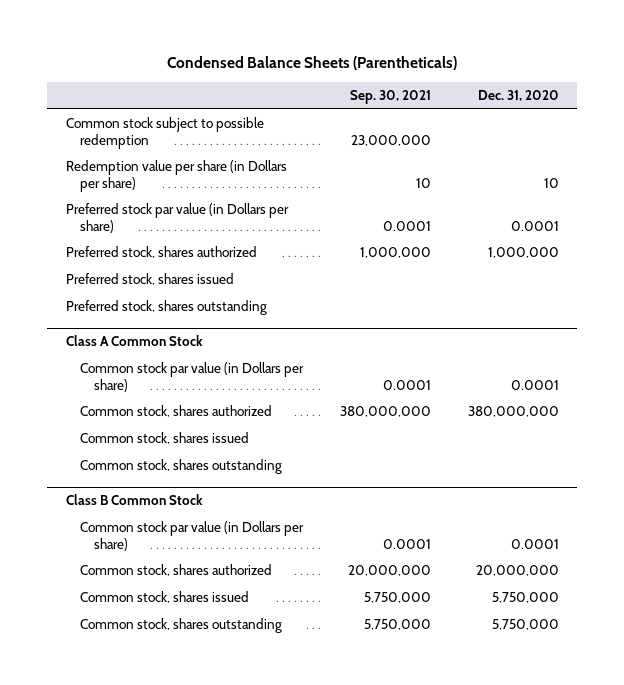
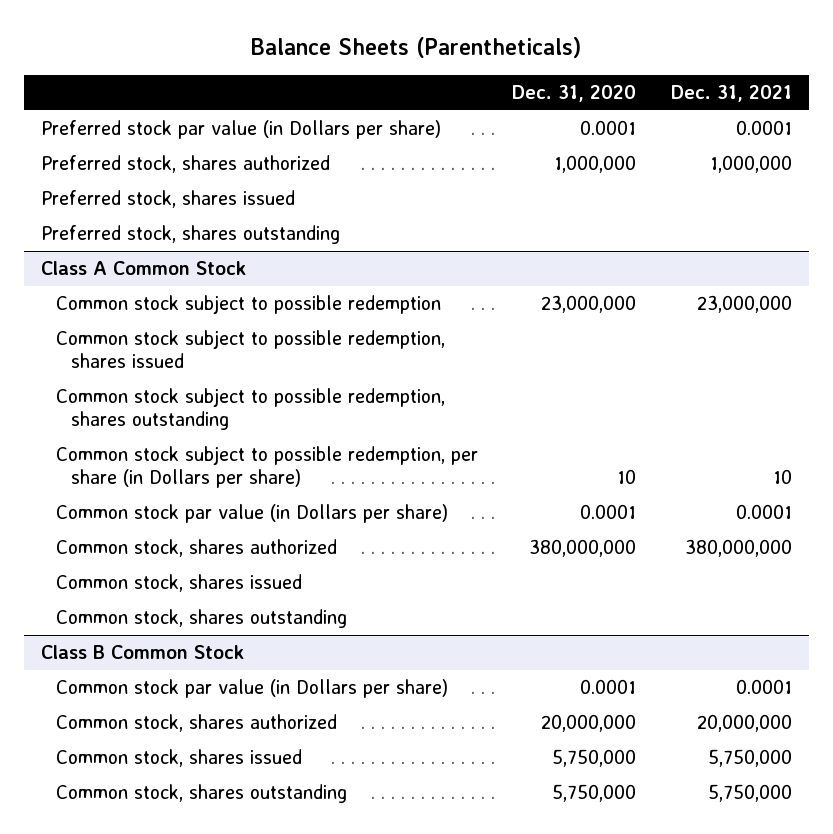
[167,56,458,71] Condensed Balance Sheets (Parentheticals) -> [251,36,582,58] Balance Sheets (Parentheticals)
[349,90,431,105] Sep. 30, 2021 -> none
none -> [670,85,792,103] Dec. 31, 2021
[65,117,264,149] Common stock subject to possible redemption -> none
[65,160,287,192] Redemption value per share (in Dollars per share) -> none
none -> [55,295,441,315] Common stock subject to possible redemption
none -> [55,330,445,369] Common stock subject to possible redemption, shares issued
none -> [55,388,445,431] Common stock subject to possible redemption, shares outstanding
none -> [55,446,478,489] Common stock subject to possible redemption, per share (in Dollars per share)

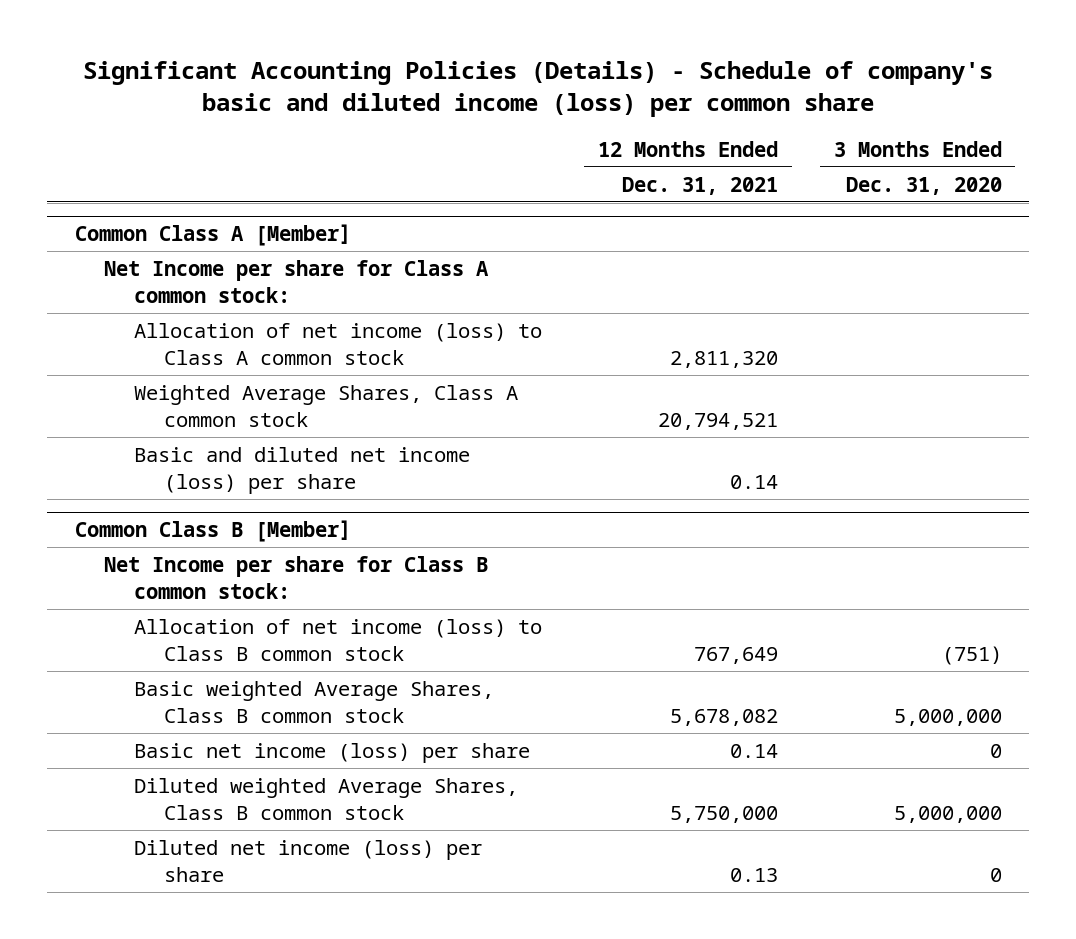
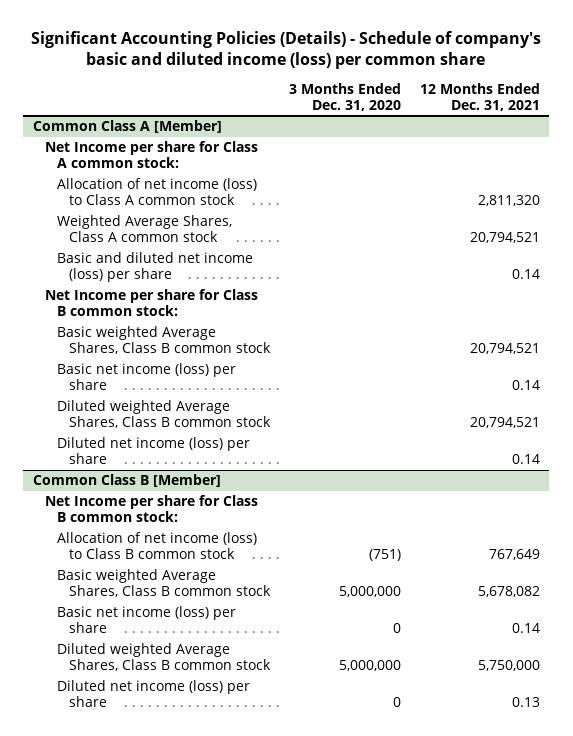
none -> [45,289,259,317] Net Income per share for Class B common stock:
none -> [57,326,272,355] Basic weighted Average Shares, Class B common stock
none -> [57,363,237,391] Basic net income (loss) per share
none -> [57,400,272,429] Diluted weighted Average Shares, Class B common stock
none -> [57,437,251,465] Diluted net income (loss) per share

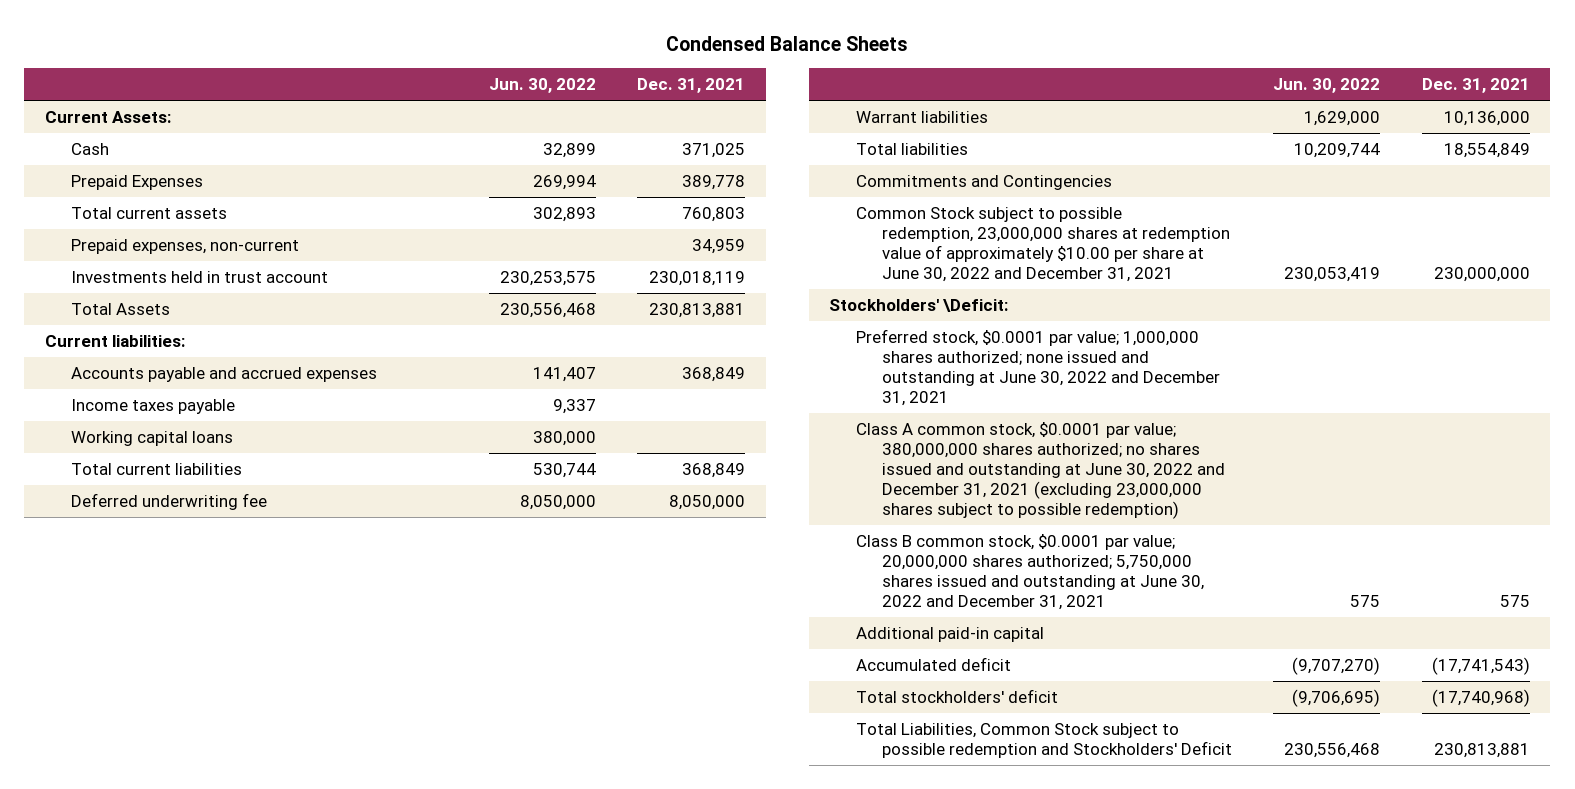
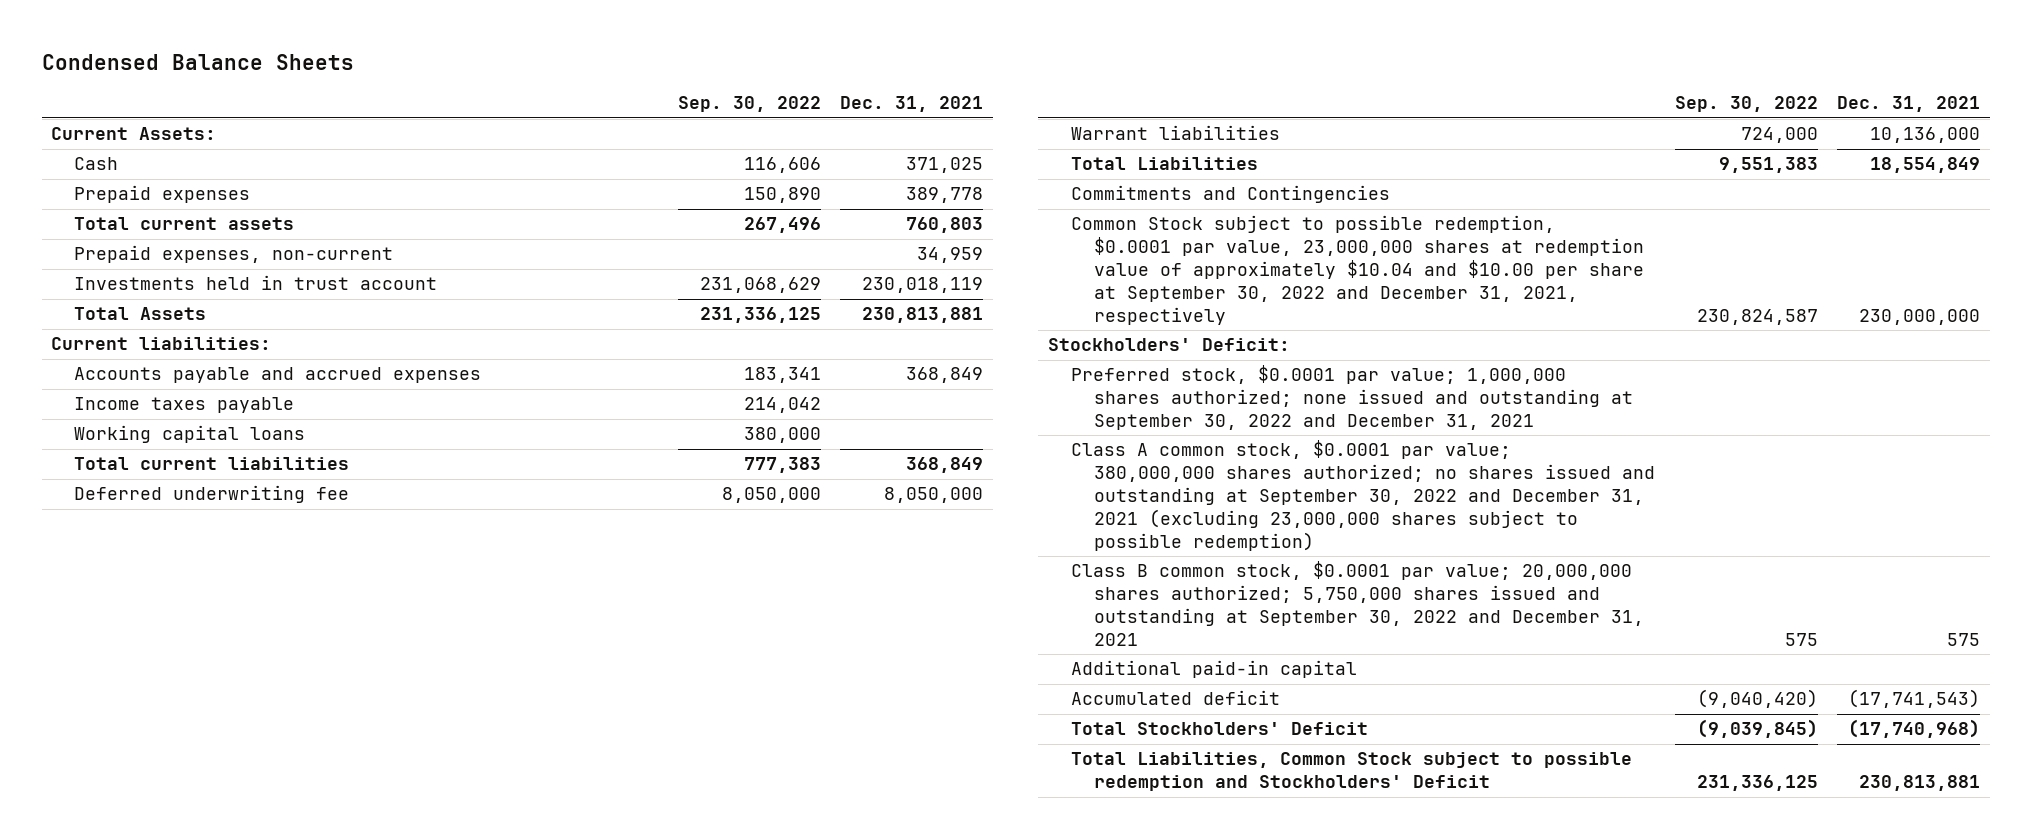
[488,78,596,94] Jun. 30, 2022 -> none
none -> [677,96,821,113] Sep. 30, 2022
[71,175,204,191] Prepaid Expenses -> [74,185,251,204] Prepaid expenses
[855,143,968,156] Total liabilities -> [1071,157,1259,171] Total Liabilities
[855,207,1231,282] Common Stock subject to possible redemption, 23,000,000 shares at redemption value of approximately $10.00 per share at June 30, 2022 and December 31, 2021 -> [1071,215,1645,325] Common Stock subject to possible redemption, $0.0001 par value, 23,000,000 shares at redemption value of approximately $10.04 and $10.00 per share at September 30, 2022 and December 31, 2021, respectively
[829,299,1009,313] Stockholders' \Deficit: -> [1048,338,1291,352] Stockholders' Deficit:
[855,329,1221,406] Preferred stock, $0.0001 par value; 1,000,000 shares authorized; none issued and outstanding at June 30, 2022 and December 31, 2021 -> [1071,365,1634,431] Preferred stock, $0.0001 par value; 1,000,000 shares authorized; none issued and outstanding at September 30, 2022 and December 31, 2021
[855,422,1226,519] Class A common stock, $0.0001 par value; 380,000,000 shares authorized; no shares issued and outstanding at June 30, 2022 and December 31, 2021 (excluding 23,000,000 shares subject to possible redemption) -> [1071,440,1656,551] Class A common stock, $0.0001 par value; 380,000,000 shares authorized; no shares issued and outstanding at September 30, 2022 and December 31, 2021 (excluding 23,000,000 shares subject to possible redemption)
[855,534,1205,610] Class B common stock, $0.0001 par value; 20,000,000 shares authorized; 5,750,000 shares issued and outstanding at June 30, 2022 and December 31, 2021 -> [1071,561,1645,646] Class B common stock, $0.0001 par value; 20,000,000 shares authorized; 5,750,000 shares issued and outstanding at September 30, 2022 and December 31, 2021
[855,689,1058,704] Total stockholders' deficit -> [1071,722,1369,736] Total Stockholders' Deficit

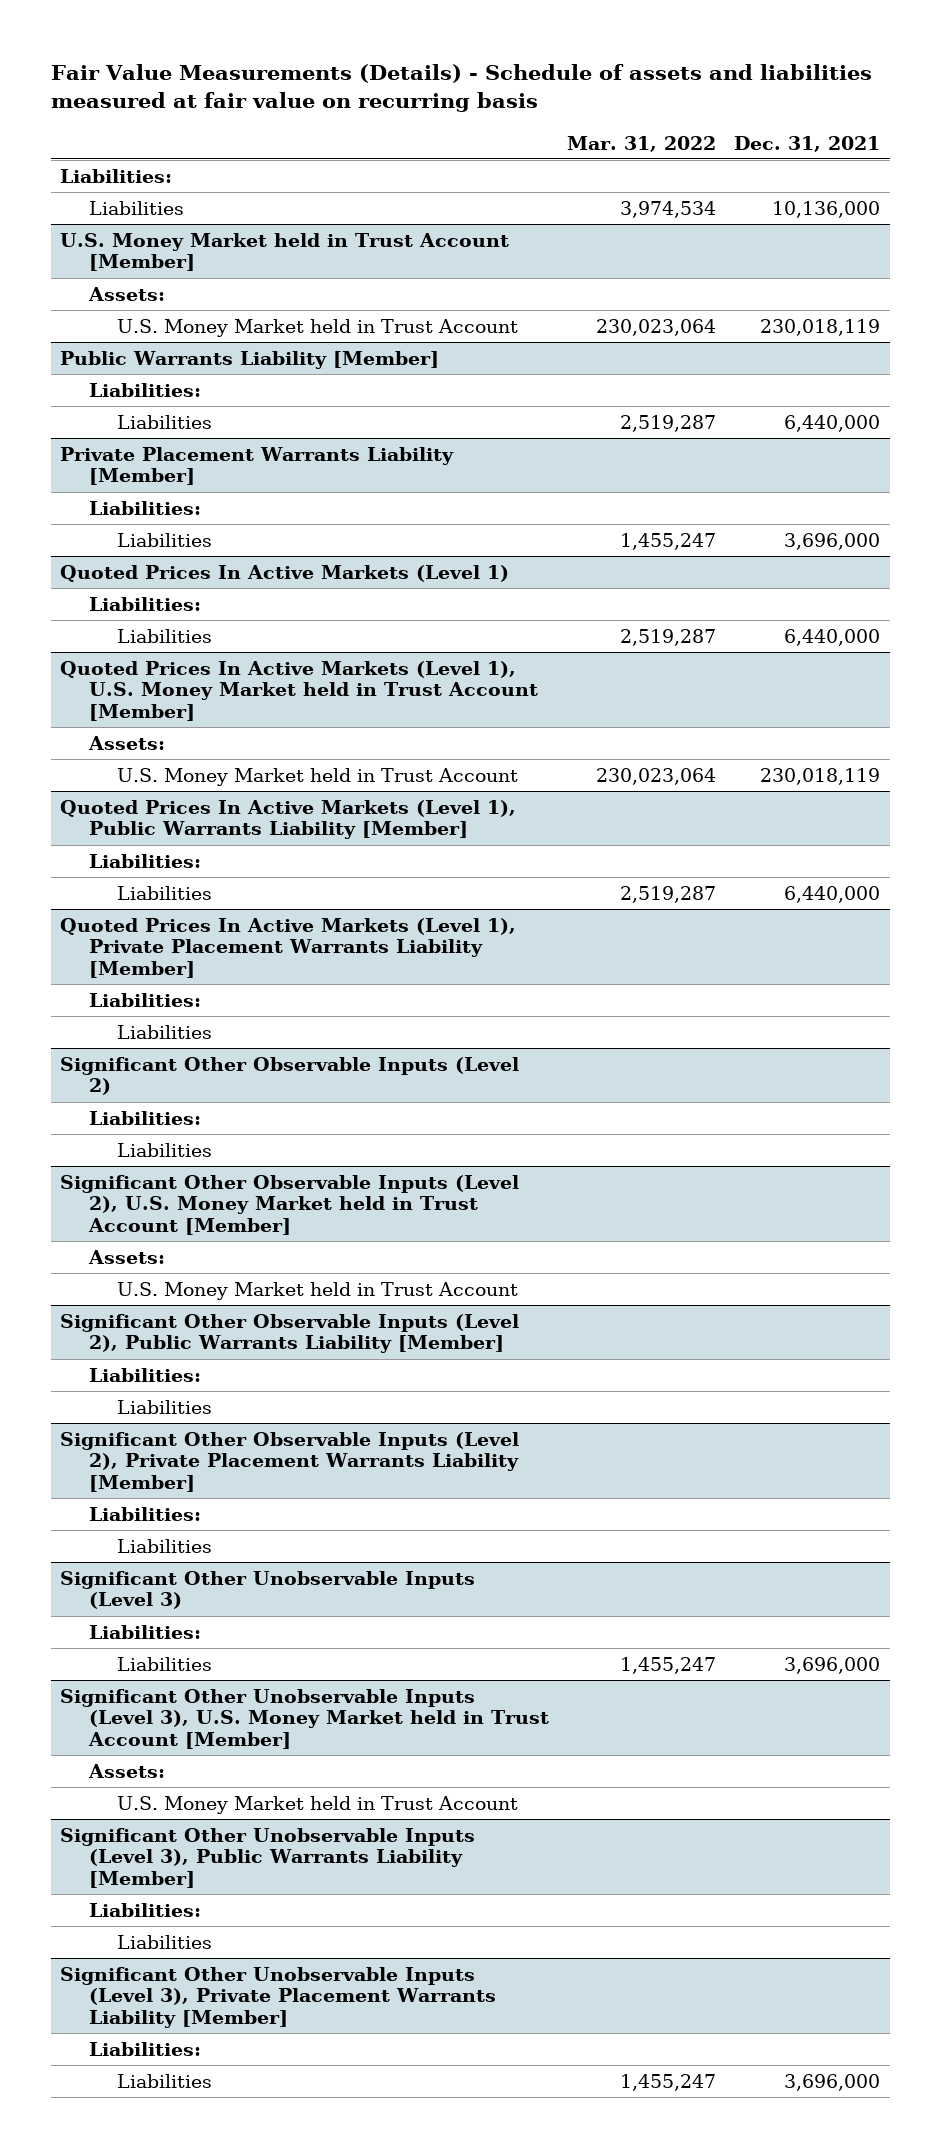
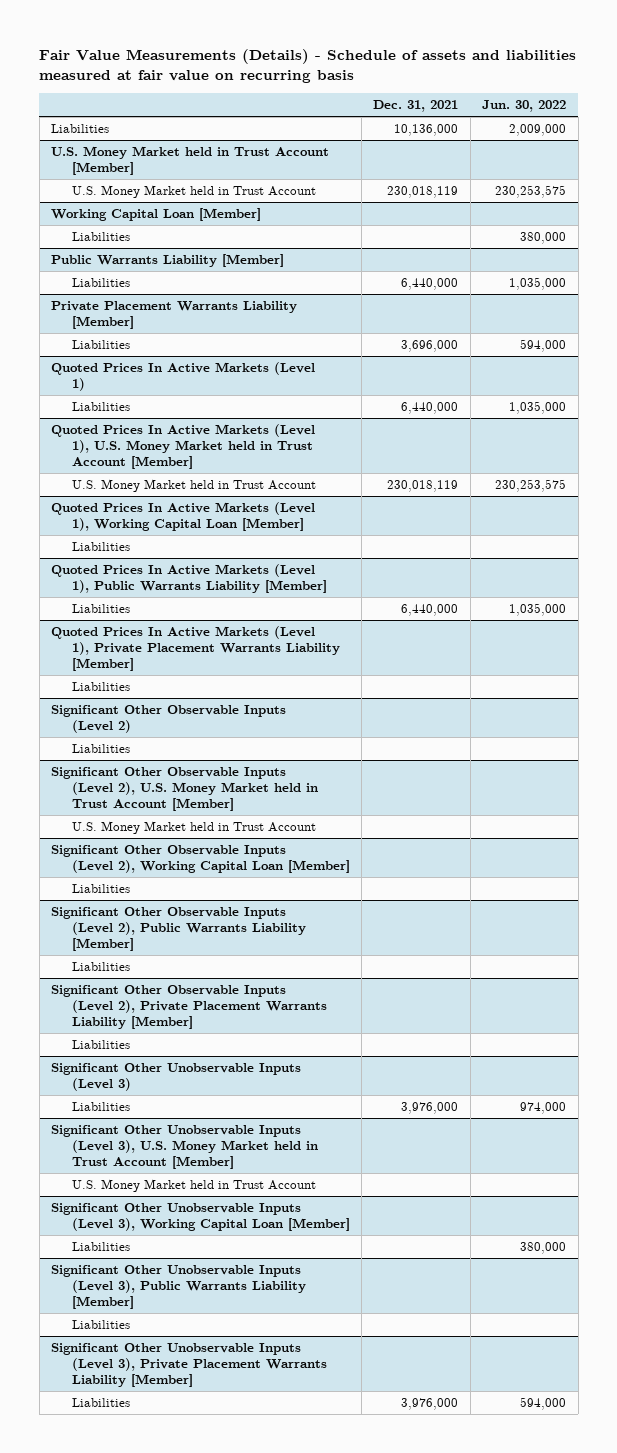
[567,135,717,152] Mar. 31, 2022 -> none
none -> [482,100,567,113] Jun. 30, 2022
[60,168,173,183] Liabilities: -> none
[87,286,165,301] Assets: -> none
none -> [51,208,262,222] Working Capital Loan [Member]
none -> [71,232,130,242] Liabilities
[88,382,201,397] Liabilities: -> none
[88,500,201,515] Liabilities: -> none
[88,596,201,611] Liabilities: -> none
[87,735,165,750] Assets: -> none
none -> [51,502,316,532] Quoted Prices In Active Markets (Level 1), Working Capital Loan [Member]
none -> [71,542,130,552] Liabilities
[88,853,201,868] Liabilities: -> none
[88,992,201,1007] Liabilities: -> none
[88,1110,201,1125] Liabilities: -> none
[87,1249,165,1264] Assets: -> none
none -> [51,845,350,874] Significant Other Observable Inputs (Level 2), Working Capital Loan [Member]
none -> [71,884,130,894] Liabilities
[88,1367,201,1382] Liabilities: -> none
[88,1506,201,1521] Liabilities: -> none
[88,1624,201,1639] Liabilities: -> none
[784,1656,881,1674] 3,696,000 -> [401,1102,459,1115] 3,976,000
[87,1763,165,1778] Assets: -> none
none -> [51,1203,350,1232] Significant Other Unobservable Inputs (Level 3), Working Capital Loan [Member]
none -> [71,1242,130,1252] Liabilities
[88,1902,201,1917] Liabilities: -> none
[88,2041,201,2056] Liabilities: -> none
[784,2073,881,2091] 3,696,000 -> [401,1398,459,1411] 3,976,000

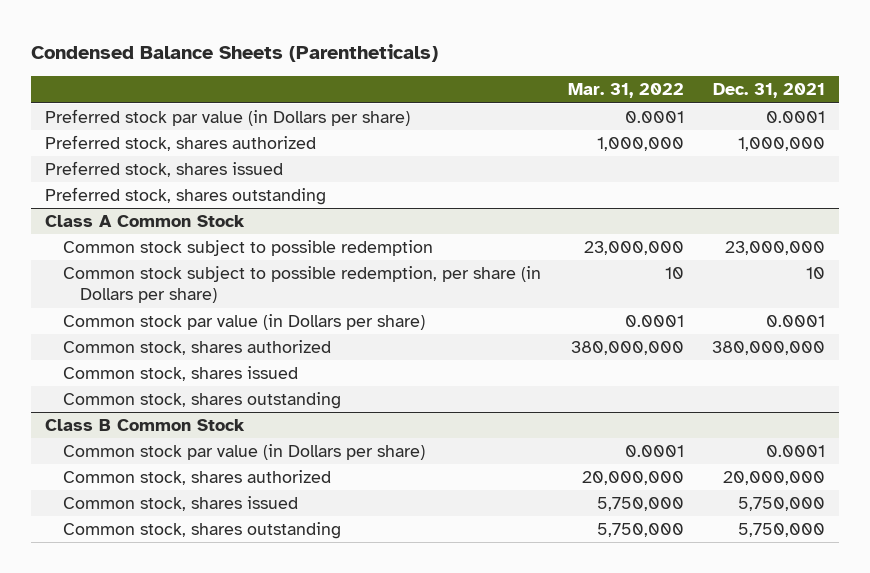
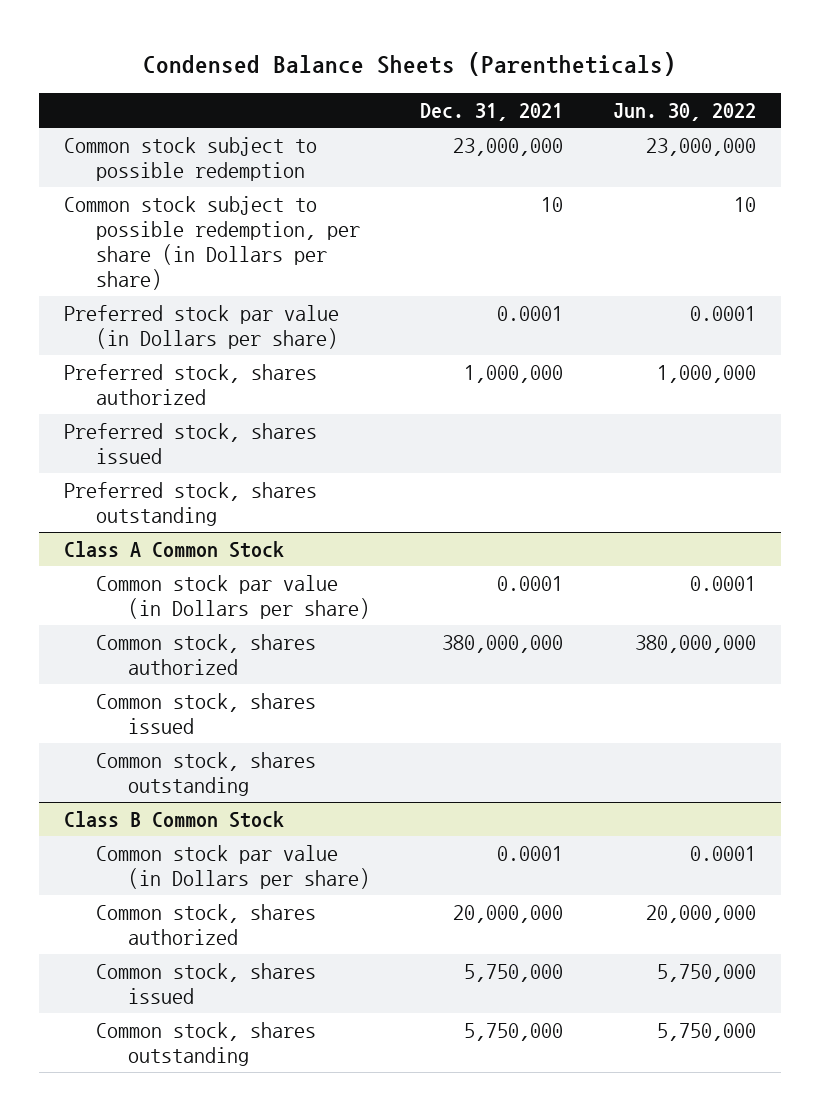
[568,83,685,99] Mar. 31, 2022 -> none
none -> [613,103,757,122] Jun. 30, 2022
none -> [63,136,317,181] Common stock subject to possible redemption
none -> [63,195,360,291] Common stock subject to possible redemption, per share (in Dollars per share)
[62,240,433,257] Common stock subject to possible redemption -> none
[62,266,541,304] Common stock subject to possible redemption, per share (in Dollars per share) -> none

